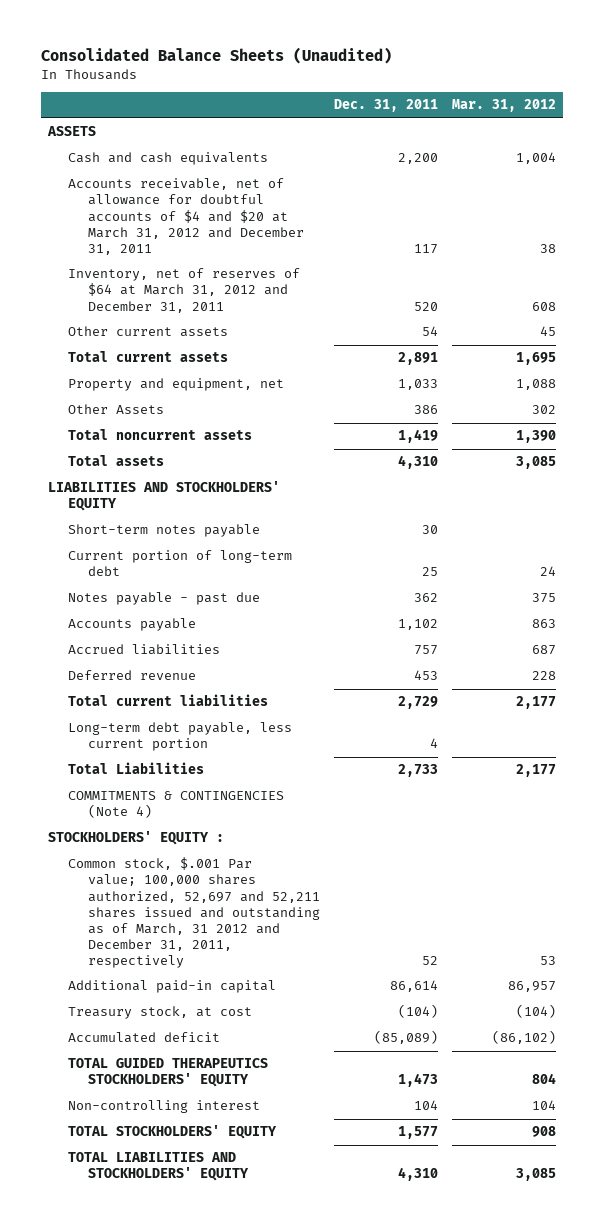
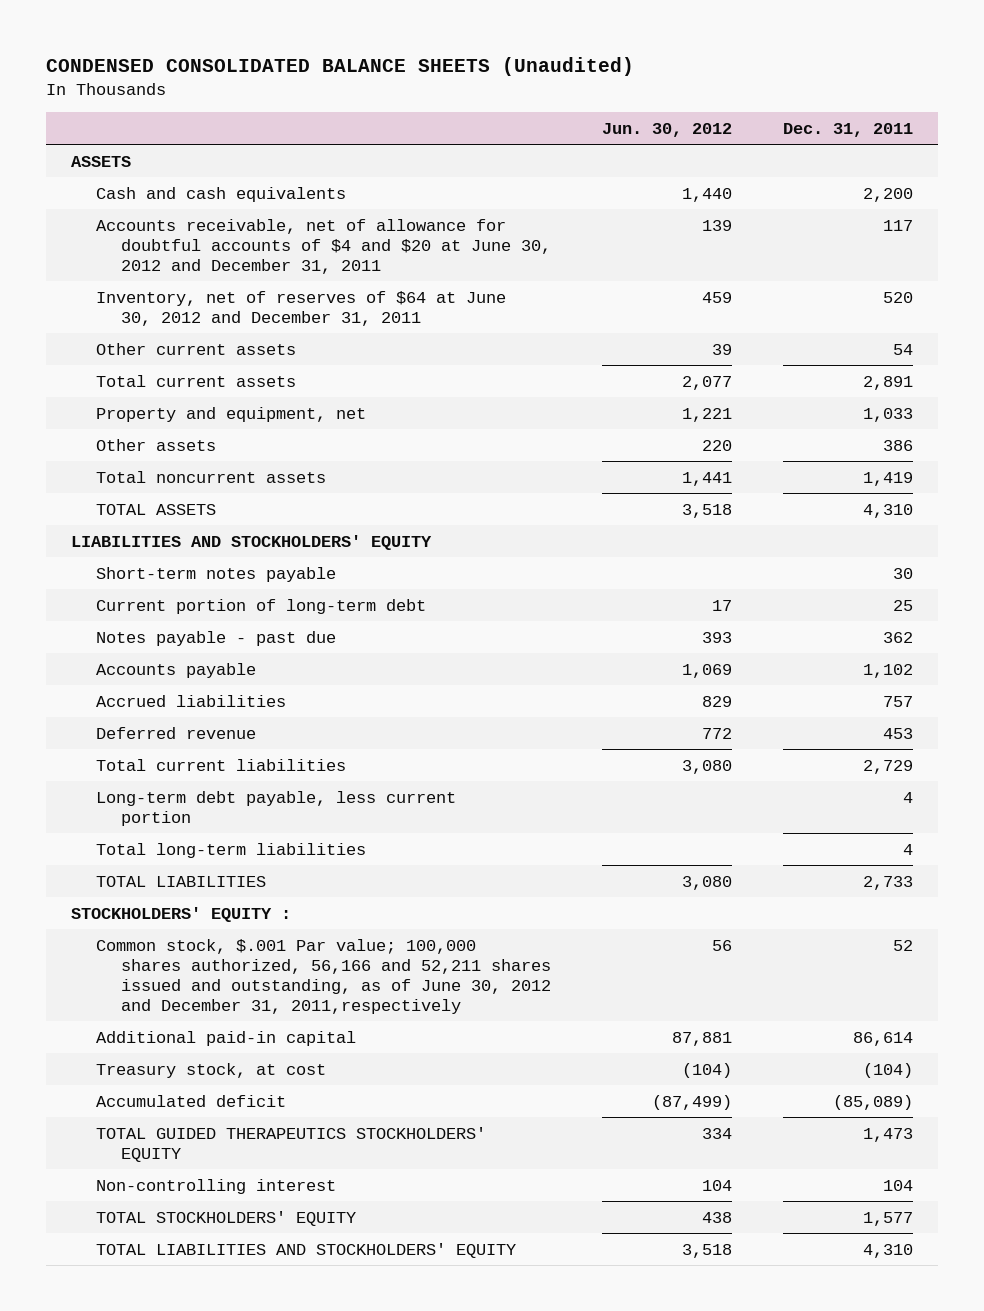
[41,47,393,65] Consolidated Balance Sheets (Unaudited) -> [45,57,634,77] CONDENSED CONSOLIDATED BALANCE SHEETS (Unaudited)
[451,99,556,113] Mar. 31, 2012 -> none
none -> [601,122,732,137] Jun. 30, 2012
[68,178,305,255] Accounts receivable, net of allowance for doubtful accounts of $4 and $20 at March 31, 2012 and December 31, 2011 -> [96,218,552,274] Accounts receivable, net of allowance for doubtful accounts of $4 and $20 at June 30, 2012 and December 31, 2011
[68,268,301,313] Inventory, net of reserves of $64 at March 31, 2012 and December 31, 2011 -> [96,290,507,326] Inventory, net of reserves of $64 at June 30, 2012 and December 31, 2011
[68,404,165,415] Other Assets -> [96,438,217,451] Other assets
[68,455,165,467] Total assets -> [96,503,217,515] TOTAL ASSETS
[68,791,285,819] COMMITMENTS & CONTINGENCIES (Note 4) -> none
none -> [96,842,367,858] Total long-term liabilities
[68,762,205,775] Total Liabilities -> [96,875,267,887] TOTAL LIABILITIES
[68,857,321,969] Common stock, $.001 Par value; 100,000 shares authorized, 52,697 and 52,211 shares issued and outstanding as of March, 31 2012 and December 31, 2011, respectively -> [96,938,552,1014] Common stock, $.001 Par value; 100,000 shares authorized, 56,166 and 52,211 shares issued and outstanding, as of June 30, 2012 and December 31, 2011,respectively

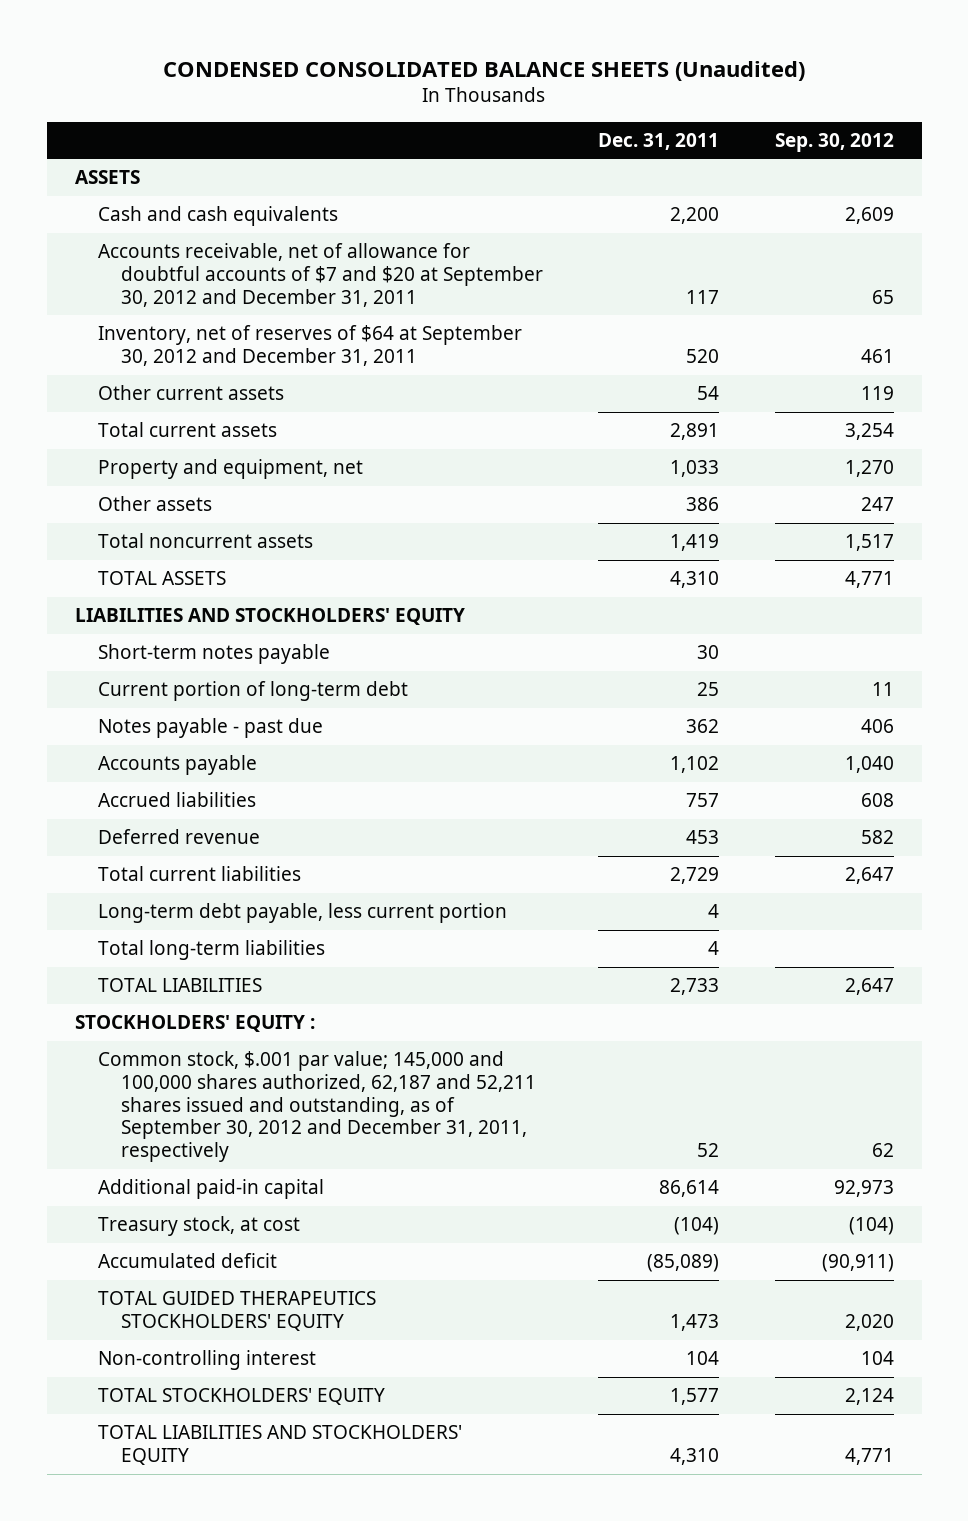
[601,122,732,137] Jun. 30, 2012 -> none
none -> [774,132,894,152] Sep. 30, 2012
[96,218,552,274] Accounts receivable, net of allowance for doubtful accounts of $4 and $20 at June 30, 2012 and December 31, 2011 -> [97,243,543,307] Accounts receivable, net of allowance for doubtful accounts of $7 and $20 at September 30, 2012 and December 31, 2011
[96,290,507,326] Inventory, net of reserves of $64 at June 30, 2012 and December 31, 2011 -> [97,325,522,366] Inventory, net of reserves of $64 at September 30, 2012 and December 31, 2011
[96,938,552,1014] Common stock, $.001 Par value; 100,000 shares authorized, 56,166 and 52,211 shares issued and outstanding, as of June 30, 2012 and December 31, 2011,respectively -> [97,1051,536,1163] Common stock, $.001 par value; 145,000 and 100,000 shares authorized, 62,187 and 52,211 shares issued and outstanding, as of September 30, 2012 and December 31, 2011, respectively

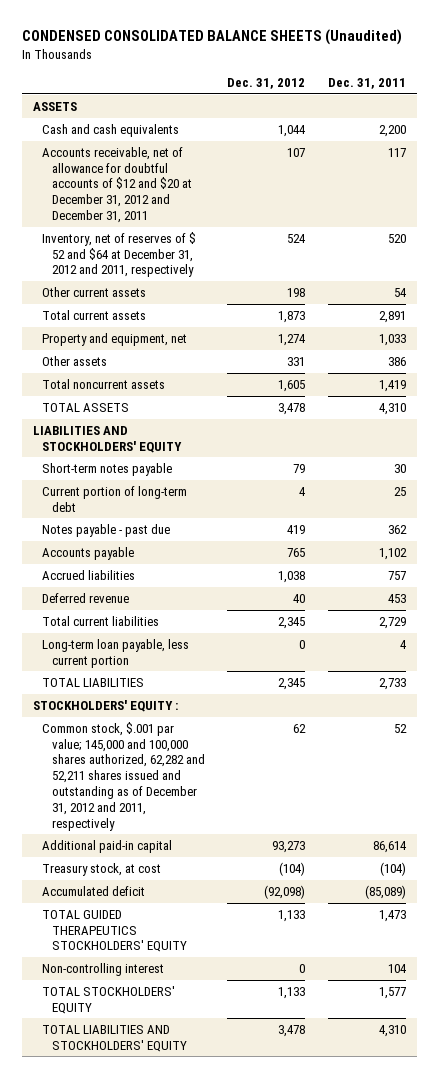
[774,132,894,152] Sep. 30, 2012 -> none
none -> [227,78,306,90] Dec. 31, 2012
[97,243,543,307] Accounts receivable, net of allowance for doubtful accounts of $7 and $20 at September 30, 2012 and December 31, 2011 -> [42,146,192,224] Accounts receivable, net of allowance for doubtful accounts of $12 and $20 at December 31, 2012 and December 31, 2011
[97,325,522,366] Inventory, net of reserves of $64 at September 30, 2012 and December 31, 2011 -> [42,231,197,278] Inventory, net of reserves of $ 52 and $64 at December 31, 2012 and 2011, respectively
[97,940,325,961] Total long-term liabilities -> none
[97,903,507,924] Long-term debt payable, less current portion -> [42,638,190,668] Long-term loan payable, less current portion
[97,1051,536,1163] Common stock, $.001 par value; 145,000 and 100,000 shares authorized, 62,187 and 52,211 shares issued and outstanding, as of September 30, 2012 and December 31, 2011, respectively -> [42,721,205,831] Common stock, $.001 par value; 145,000 and 100,000 shares authorized, 62,282 and 52,211 shares issued and outstanding as of December 31, 2012 and 2011, respectively

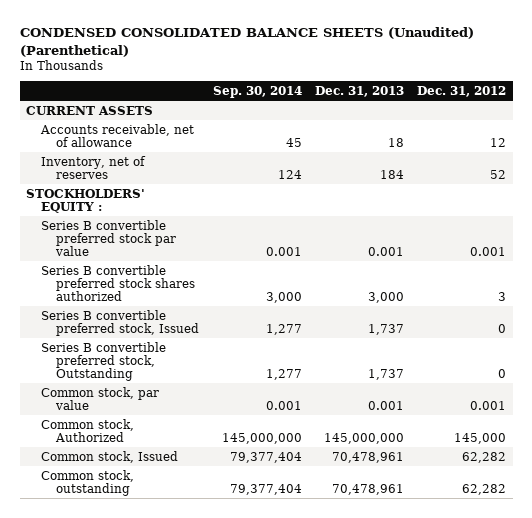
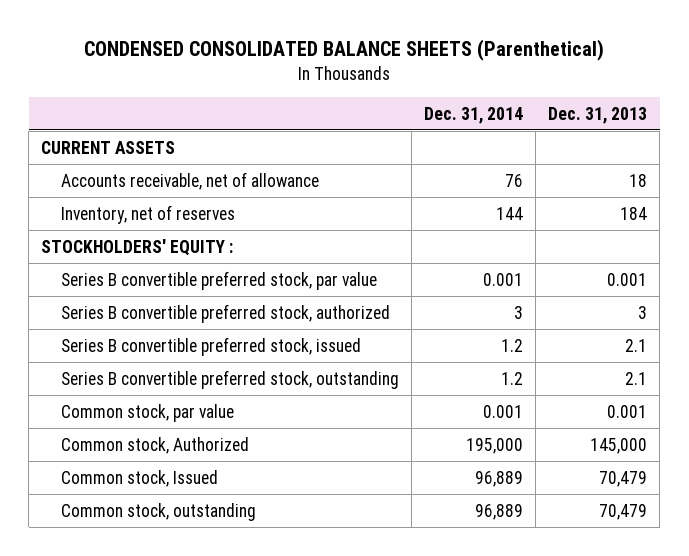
[19,27,474,57] CONDENSED CONSOLIDATED BALANCE SHEETS (Unaudited) (Parenthetical) -> [84,39,605,62] CONDENSED CONSOLIDATED BALANCE SHEETS (Parenthetical)
[212,85,302,98] Sep. 30, 2014 -> none
[417,85,507,97] Dec. 31, 2012 -> none
none -> [424,106,524,124] Dec. 31, 2014
[41,219,177,256] Series B convertible preferred stock par value -> [61,270,378,290] Series B convertible preferred stock, par value
[41,264,196,301] Series B convertible preferred stock shares authorized -> [61,303,391,323] Series B convertible preferred stock, authorized
[367,291,404,303] 3,000 -> [638,305,648,319] 3
[41,309,200,336] Series B convertible preferred stock, Issued -> [61,336,362,356] Series B convertible preferred stock, issued
[367,323,404,335] 1,737 -> [625,338,648,352] 2.1
[41,341,167,381] Series B convertible preferred stock, Outstanding -> [61,369,400,389] Series B convertible preferred stock, outstanding
[367,368,404,380] 1,737 -> [625,371,648,385] 2.1
[323,432,404,444] 145,000,000 -> [590,437,648,454] 145,000
[331,451,404,463] 70,478,961 -> [599,470,648,487] 70,479
[331,483,404,495] 70,478,961 -> [599,503,648,520] 70,479

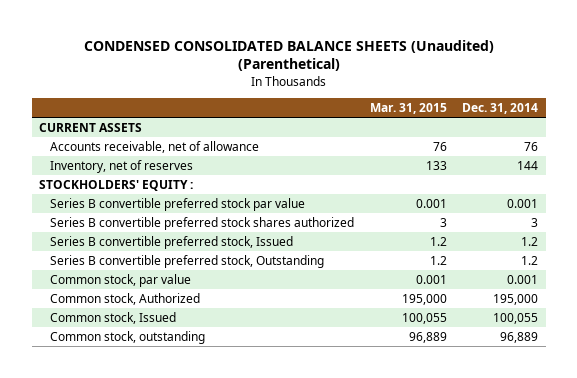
[84,39,605,62] CONDENSED CONSOLIDATED BALANCE SHEETS (Parenthetical) -> [83,39,494,72] CONDENSED CONSOLIDATED BALANCE SHEETS (Unaudited) (Parenthetical)
[548,106,648,124] Dec. 31, 2013 -> none
none -> [369,102,447,114] Mar. 31, 2015
[61,270,378,290] Series B convertible preferred stock, par value -> [50,197,306,211] Series B convertible preferred stock par value
[61,303,391,323] Series B convertible preferred stock, authorized -> [50,216,355,230] Series B convertible preferred stock shares authorized
[61,336,362,356] Series B convertible preferred stock, issued -> [50,235,294,249] Series B convertible preferred stock, Issued
[61,369,400,389] Series B convertible preferred stock, outstanding -> [50,254,325,268] Series B convertible preferred stock, Outstanding
[475,470,524,487] 96,889 -> [492,312,538,324] 100,055

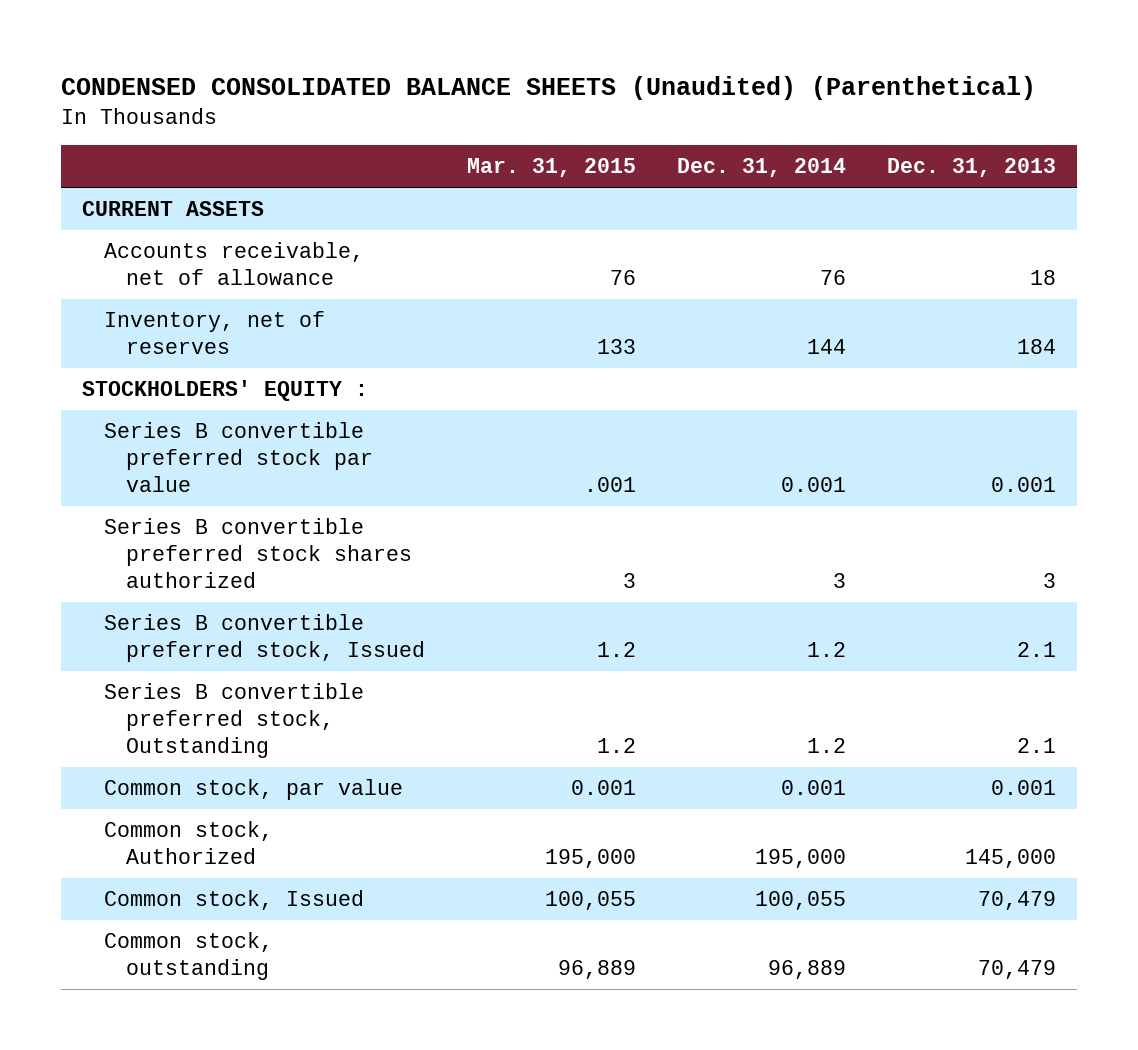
none -> [887,158,1057,178] Dec. 31, 2013
[415,198,447,208] 0.001 -> [583,477,636,493] .001

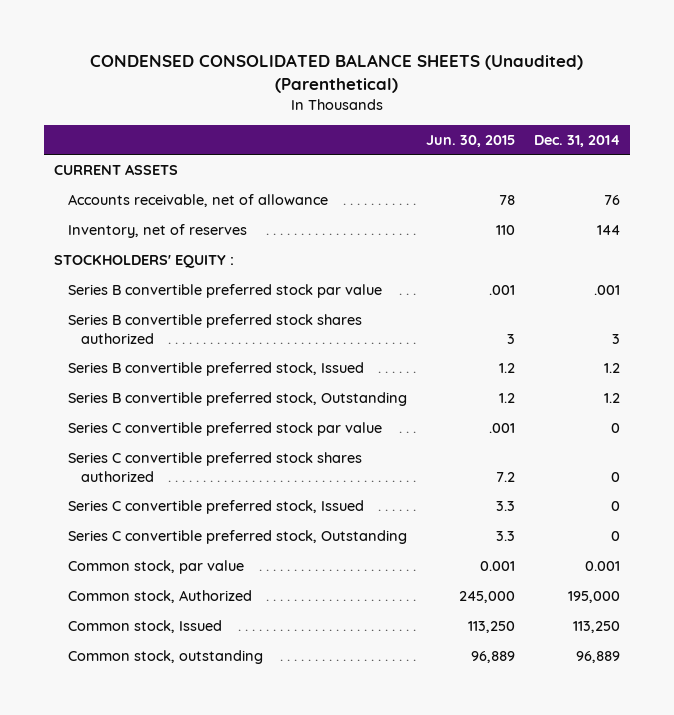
[466,158,636,178] Mar. 31, 2015 -> none
[887,158,1057,178] Dec. 31, 2013 -> none
none -> [425,134,515,147] Jun. 30, 2015
[780,477,846,493] 0.001 -> [594,285,621,296] .001
none -> [67,422,382,437] Series C convertible preferred stock par value
none -> [67,452,362,482] Series C convertible preferred stock shares authorized
none -> [67,500,364,515] Series C convertible preferred stock, Issued
none -> [67,530,407,545] Series C convertible preferred stock, Outstanding
[754,890,846,910] 100,055 -> [573,621,621,634] 113,250

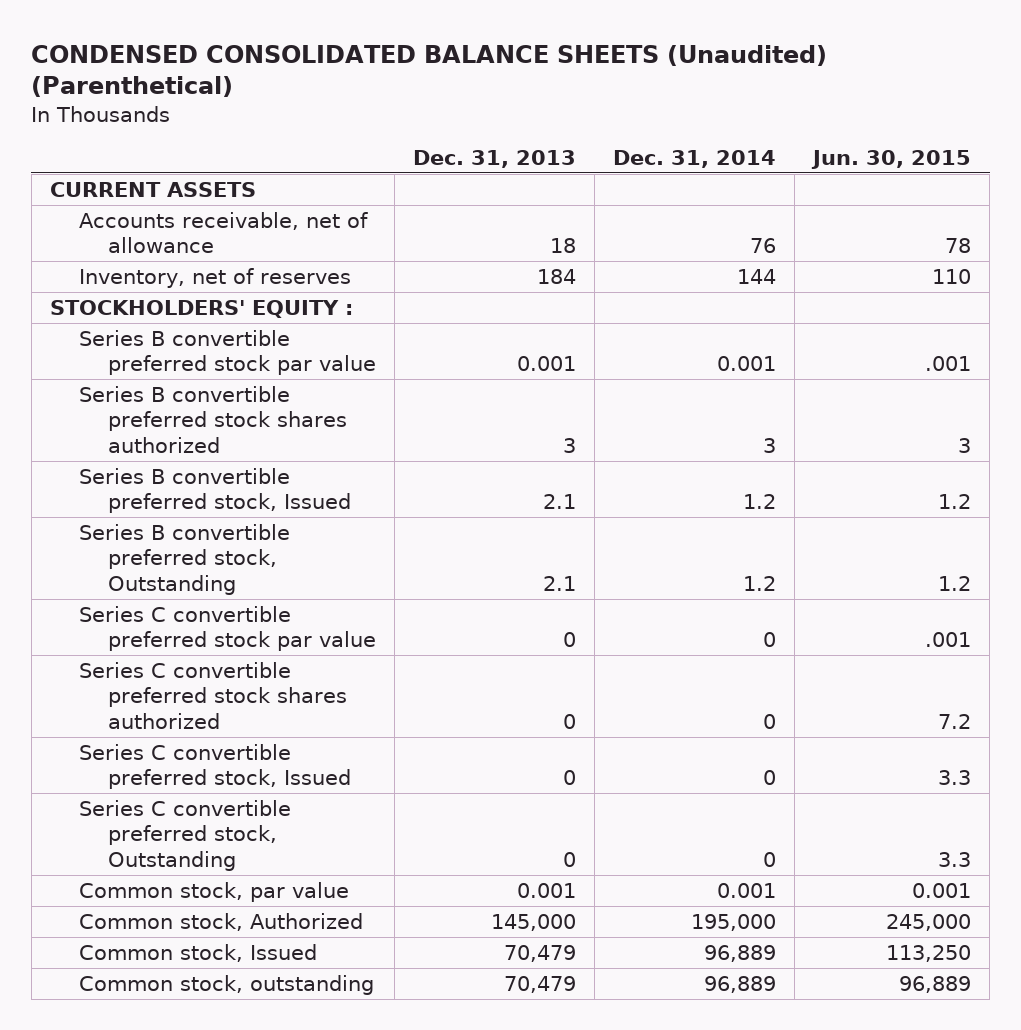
none -> [413,149,577,168] Dec. 31, 2013
[594,285,621,296] .001 -> [717,356,777,372] 0.001
[573,621,621,634] 113,250 -> [704,944,777,962] 96,889

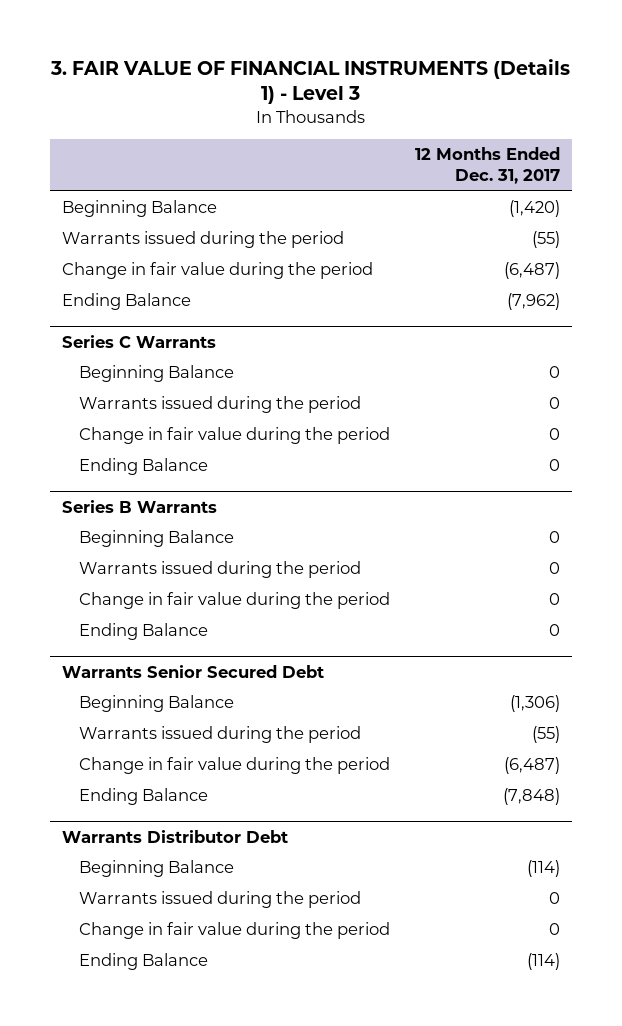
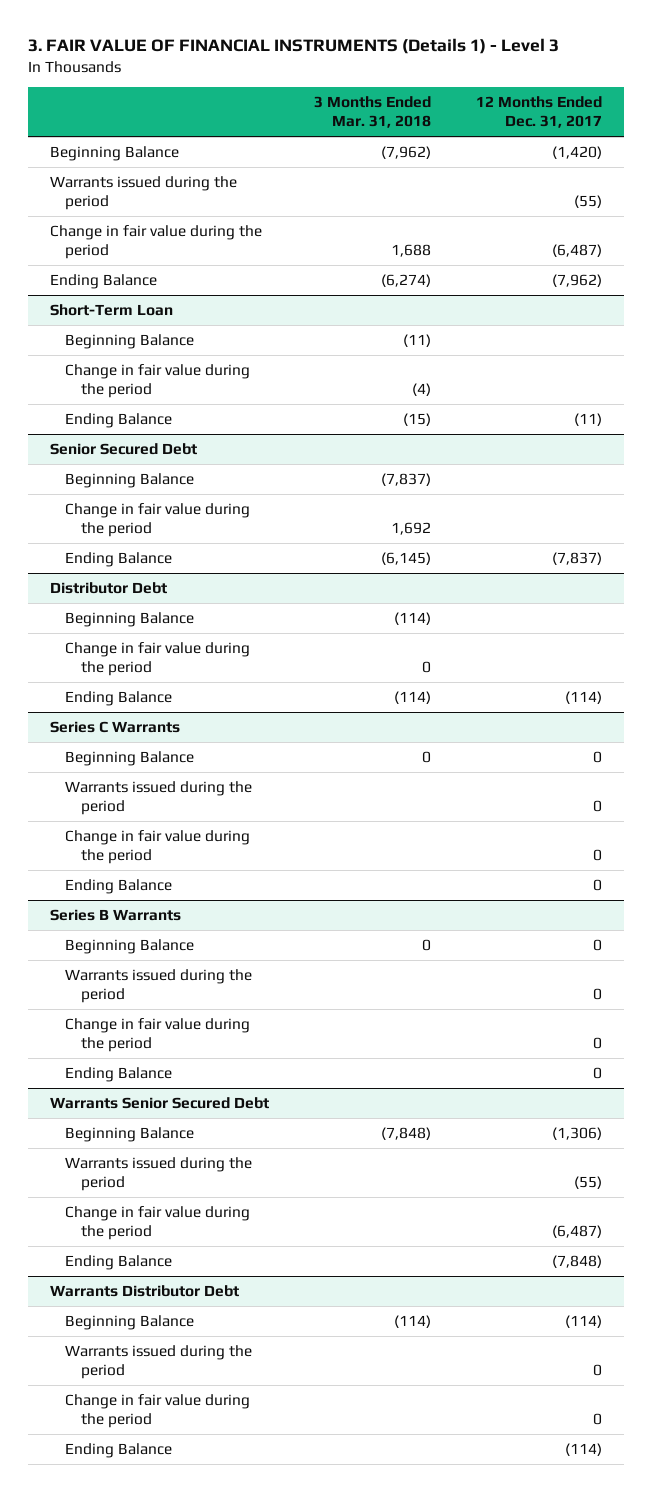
none -> [313,96,431,129] 3 Months Ended Mar. 31, 2018
none -> [50,304,174,317] Short-Term Loan
none -> [65,334,195,350] Beginning Balance
none -> [65,364,251,399] Change in fair value during the period
none -> [65,413,173,429] Ending Balance
none -> [50,443,198,456] Senior Secured Debt
none -> [65,473,195,489] Beginning Balance
none -> [65,503,251,538] Change in fair value during the period
none -> [65,552,173,568] Ending Balance
none -> [50,582,168,595] Distributor Debt
none -> [65,612,195,628] Beginning Balance
none -> [65,642,251,677] Change in fair value during the period
none -> [65,691,173,707] Ending Balance

